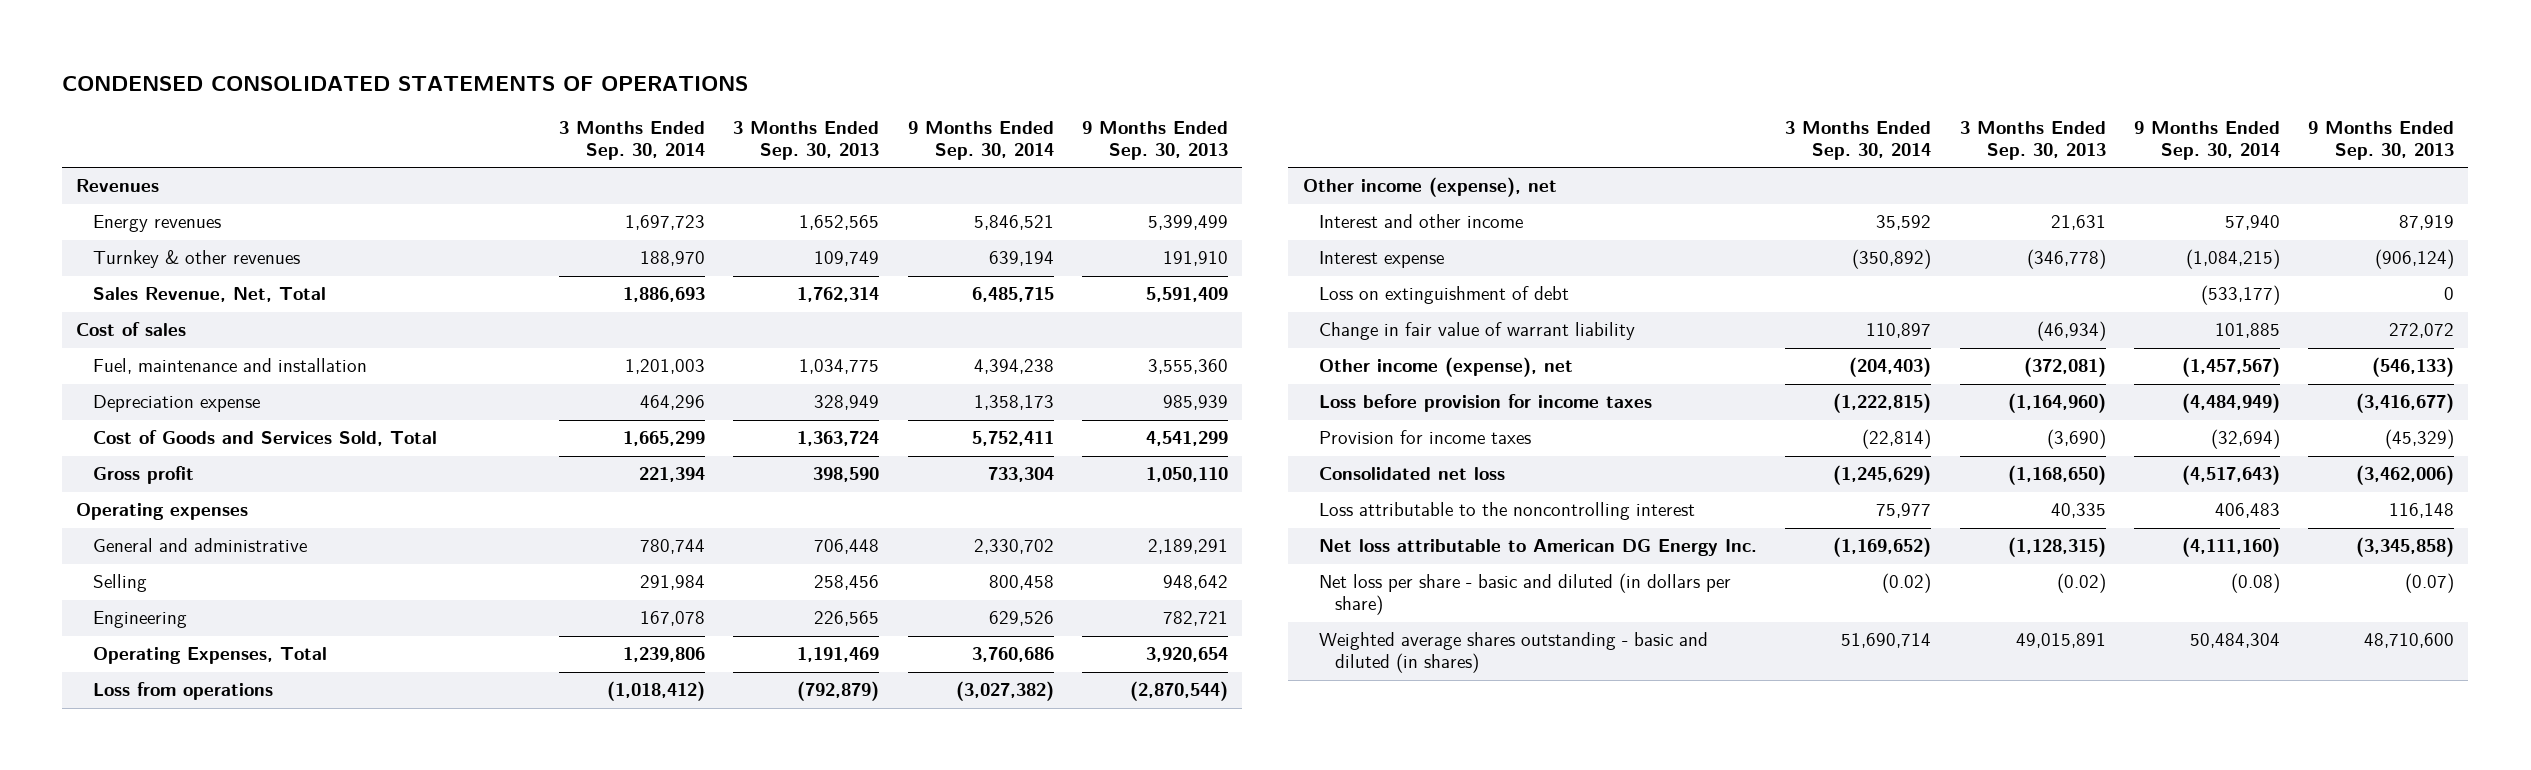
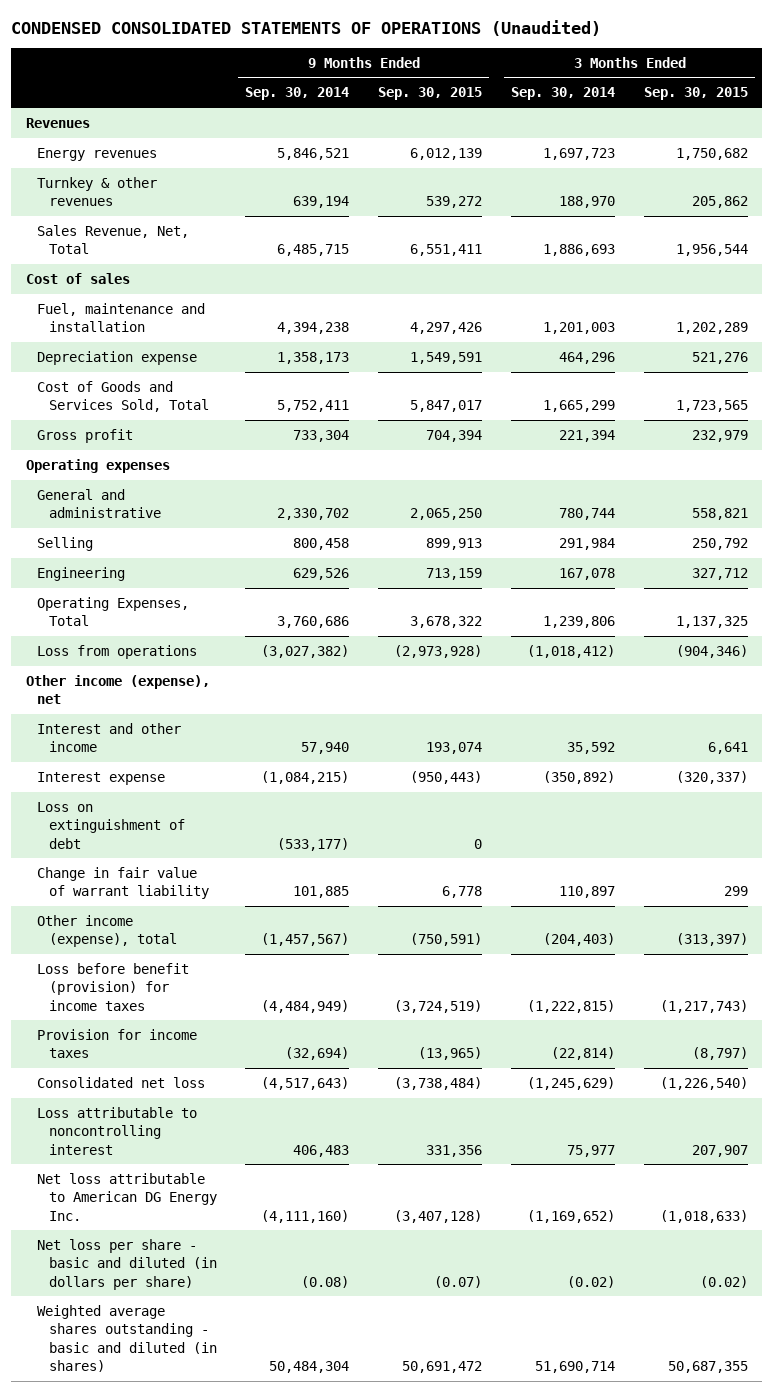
[62,76,749,92] CONDENSED CONSOLIDATED STATEMENTS OF OPERATIONS -> [11,19,602,36] CONDENSED CONSOLIDATED STATEMENTS OF OPERATIONS (Unaudited)
[733,120,880,161] 3 Months Ended Sep. 30, 2013 -> none
[1081,120,1228,161] 9 Months Ended Sep. 30, 2013 -> none
none -> [378,87,483,101] Sep. 30, 2015
none -> [643,87,748,101] Sep. 30, 2015
[1318,357,1573,378] Other income (expense), net -> [37,915,177,948] Other income (expense), total
[1318,394,1652,413] Loss before provision for income taxes -> [37,963,190,1011] Loss before benefit (provision) for income taxes
[1318,502,1695,521] Loss attributable to the noncontrolling interest -> [37,1107,198,1155] Loss attributable to noncontrolling interest

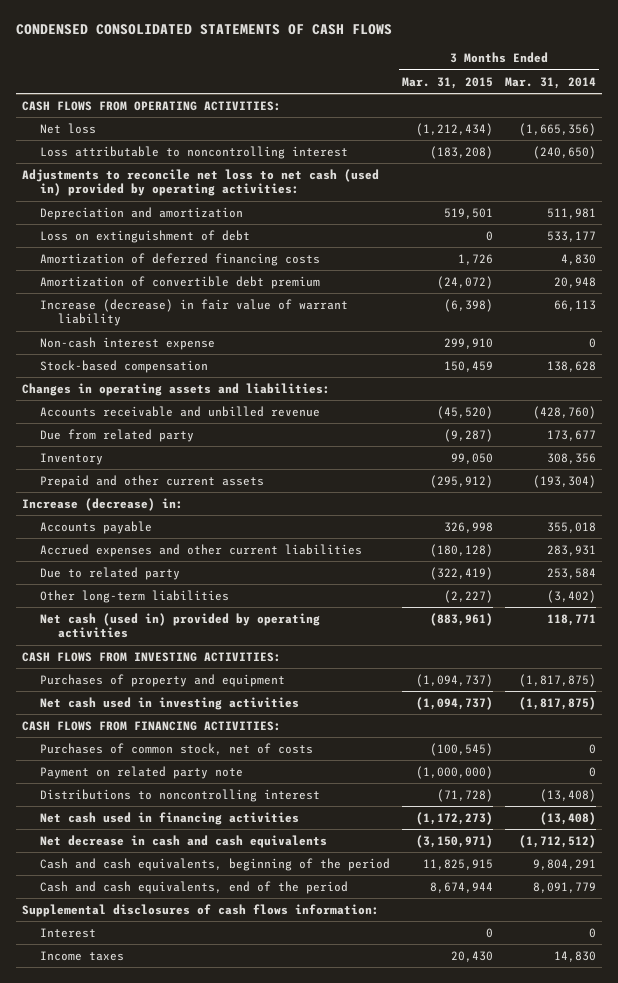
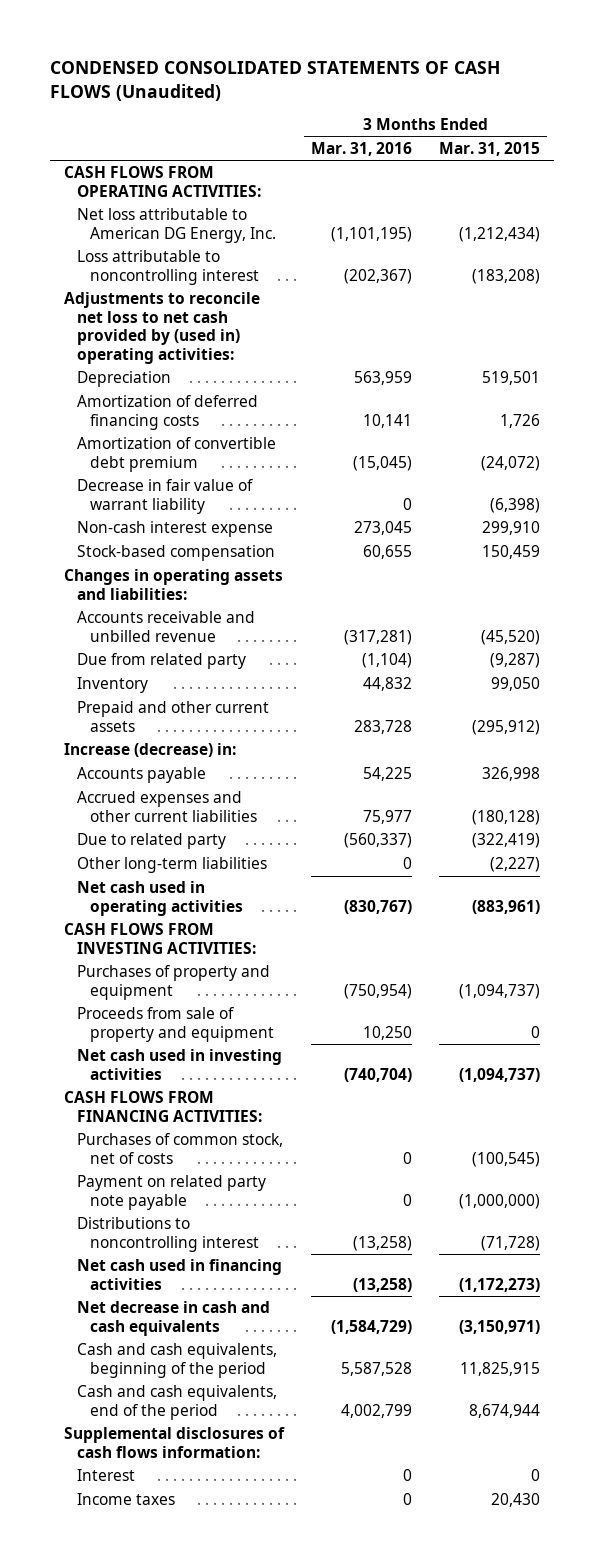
[15,24,392,36] CONDENSED CONSOLIDATED STATEMENTS OF CASH FLOWS -> [50,60,501,101] CONDENSED CONSOLIDATED STATEMENTS OF CASH FLOWS (Unaudited)
[505,76,597,89] Mar. 31, 2014 -> none
none -> [311,141,413,156] Mar. 31, 2016
[39,122,96,134] Net loss -> [77,208,277,243] Net loss attributable to American DG Energy, Inc.
[39,229,250,243] Loss on extinguishment of debt -> none
[21,168,379,197] Adjustments to reconcile net loss to net cash (used in) provided by operating activities: -> [63,292,260,365] Adjustments to reconcile net loss to net cash provided by (used in) operating activities:
[39,206,243,220] Depreciation and amortization -> [77,371,172,388] Depreciation
[39,298,348,327] Increase (decrease) in fair value of warrant liability -> [77,479,254,514] Decrease in fair value of warrant liability
[39,612,320,639] Net cash (used in) provided by operating activities -> [77,881,244,916] Net cash used in operating activities
none -> [77,1007,275,1042] Proceeds from sale of property and equipment
[39,765,243,779] Payment on related party note -> [77,1175,267,1210] Payment on related party note payable

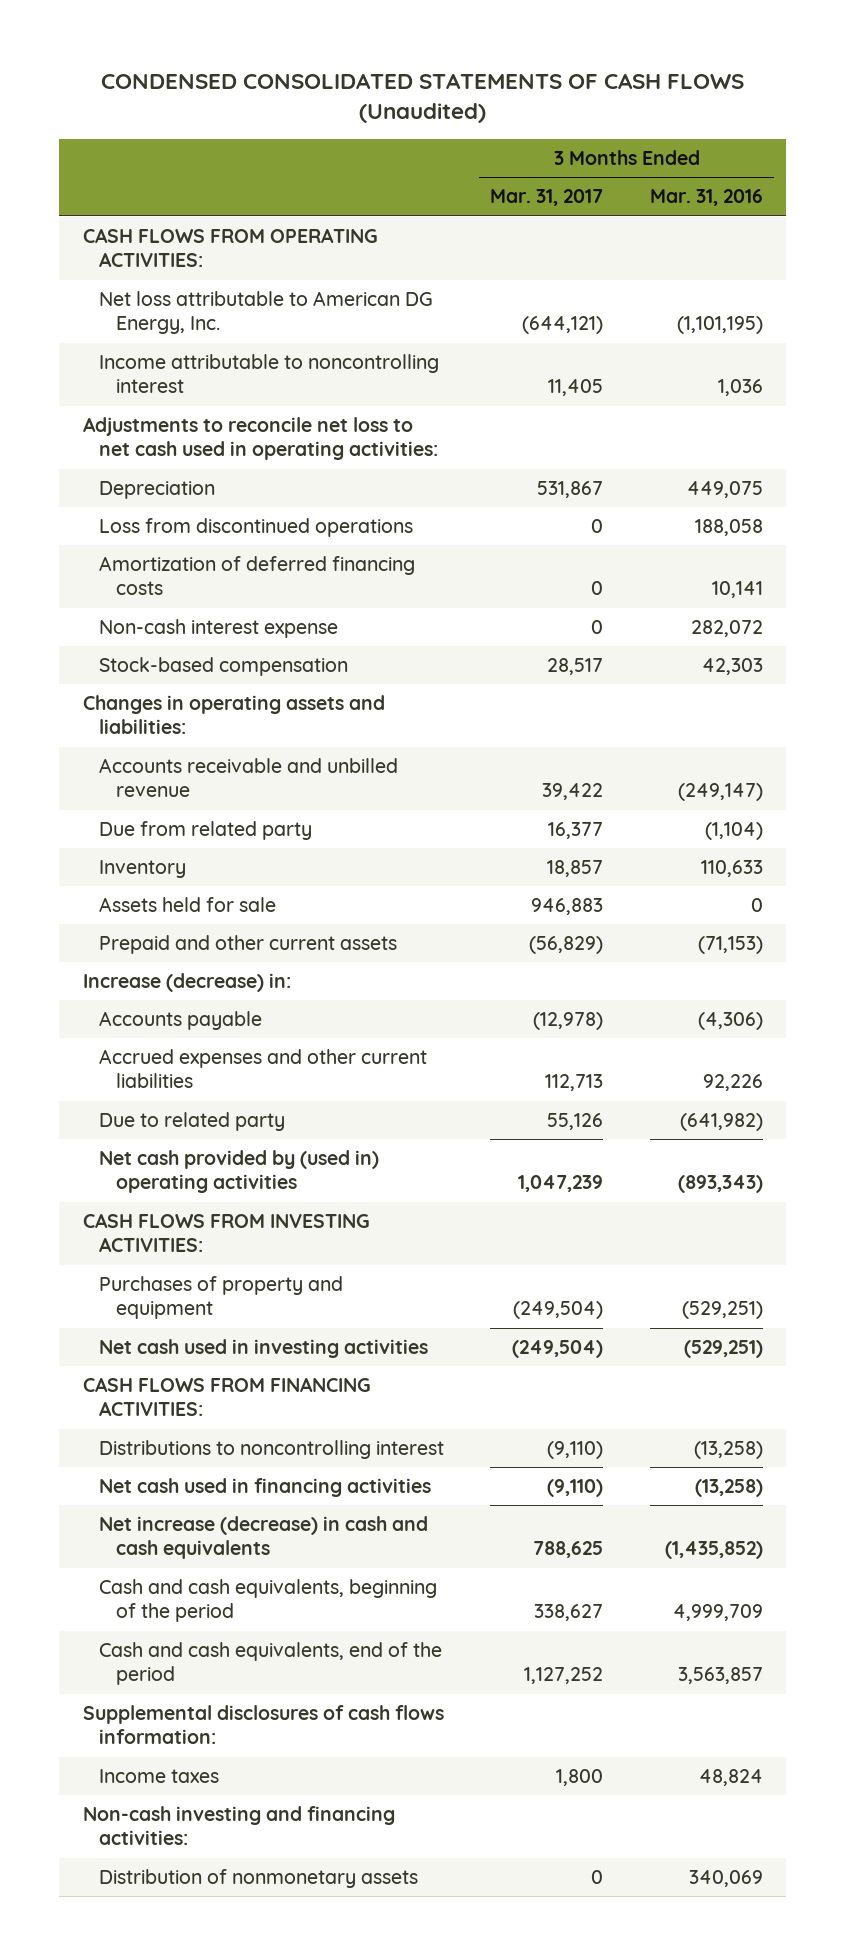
[439,141,541,156] Mar. 31, 2015 -> none
none -> [490,189,604,207] Mar. 31, 2017
[77,250,260,285] Loss attributable to noncontrolling interest -> [99,354,440,394] Income attributable to noncontrolling interest
[344,268,413,284] (202,367) -> [717,379,763,397] 1,036
[63,292,260,365] Adjustments to reconcile net loss to net cash provided by (used in) operating activities: -> [82,417,439,461] Adjustments to reconcile net loss to net cash used in operating activities:
[354,371,413,386] 563,959 -> [686,481,763,499] 449,075
none -> [99,518,414,538] Loss from discontinued operations
[77,437,277,472] Amortization of convertible debt premium -> none
[77,479,254,514] Decrease in fair value of warrant liability -> none
[354,521,413,536] 273,045 -> [690,620,763,638] 282,072
[363,545,413,560] 60,655 -> [701,658,763,676] 42,303
[344,629,413,645] (317,281) -> [677,783,763,802] (249,147)
[363,677,413,692] 44,832 -> [700,860,763,878] 110,633
none -> [99,897,277,913] Assets held for sale
[354,719,413,734] 283,728 -> [697,936,763,955] (71,153)
[77,857,268,874] Other long-term liabilities -> none
[363,767,413,782] 54,225 -> [697,1012,763,1031] (4,306)
[363,809,413,824] 75,977 -> [702,1074,763,1092] 92,226
[344,833,413,849] (560,337) -> [679,1113,763,1132] (641,982)
[77,881,244,916] Net cash used in operating activities -> [99,1150,380,1194] Net cash provided by (used in) operating activities
[344,899,413,914] (830,767) -> [677,1175,763,1194] (893,343)
[77,1007,275,1042] Proceeds from sale of property and equipment -> none
[344,983,413,999] (750,954) -> [681,1301,763,1320] (529,251)
[344,1067,413,1082] (740,704) -> [683,1340,763,1359] (529,251)
[77,1133,284,1164] Purchases of common stock, net of costs -> none
[77,1175,267,1210] Payment on related party note payable -> none
[77,1301,271,1336] Net decrease in cash and cash equivalents -> [99,1516,429,1560] Net increase (decrease) in cash and cash equivalents
[331,1319,413,1334] (1,584,729) -> [664,1541,763,1560] (1,435,852)
[341,1361,413,1376] 5,587,528 -> [672,1604,763,1622] 4,999,709
[341,1403,413,1418] 4,002,799 -> [677,1667,763,1685] 3,563,857
[77,1469,136,1482] Interest -> none
[403,1493,413,1506] 0 -> [698,1769,763,1787] 48,824
none -> [82,1806,395,1846] Non-cash investing and financing activities:
none -> [99,1869,419,1889] Distribution of nonmonetary assets

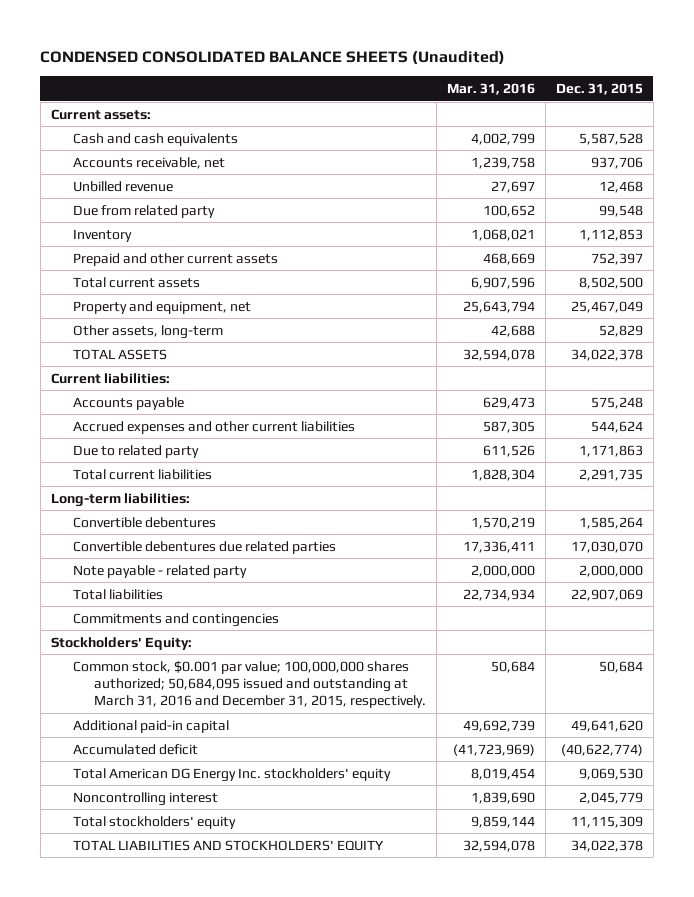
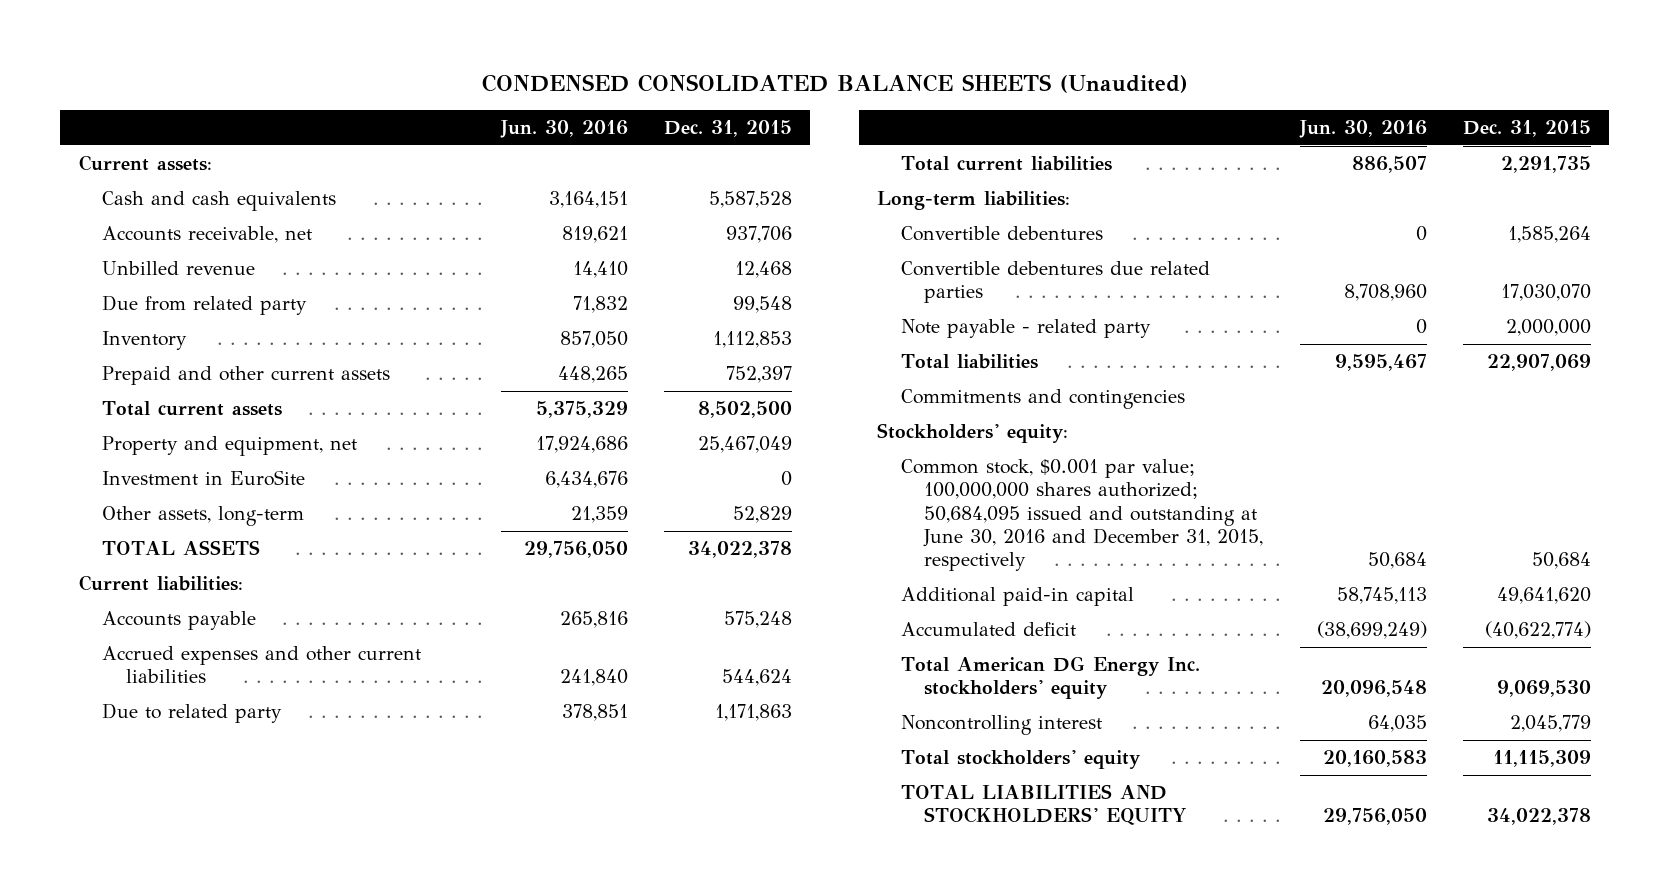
[447,83,536,96] Mar. 31, 2016 -> none
none -> [499,120,628,139] Jun. 30, 2016
none -> [102,470,306,487] Investment in EuroSite
[50,636,192,650] Stockholders' Equity: -> [877,423,1069,444] Stockholders' equity:
[72,660,427,709] Common stock, $0.001 par value; 100,000,000 shares authorized; 50,684,095 issued and outstanding at March 31, 2016 and December 31, 2015, respectively. -> [900,459,1264,572] Common stock, $0.001 par value; 100,000,000 shares authorized; 50,684,095 issued and outstanding at June 30, 2016 and December 31, 2015, respectively

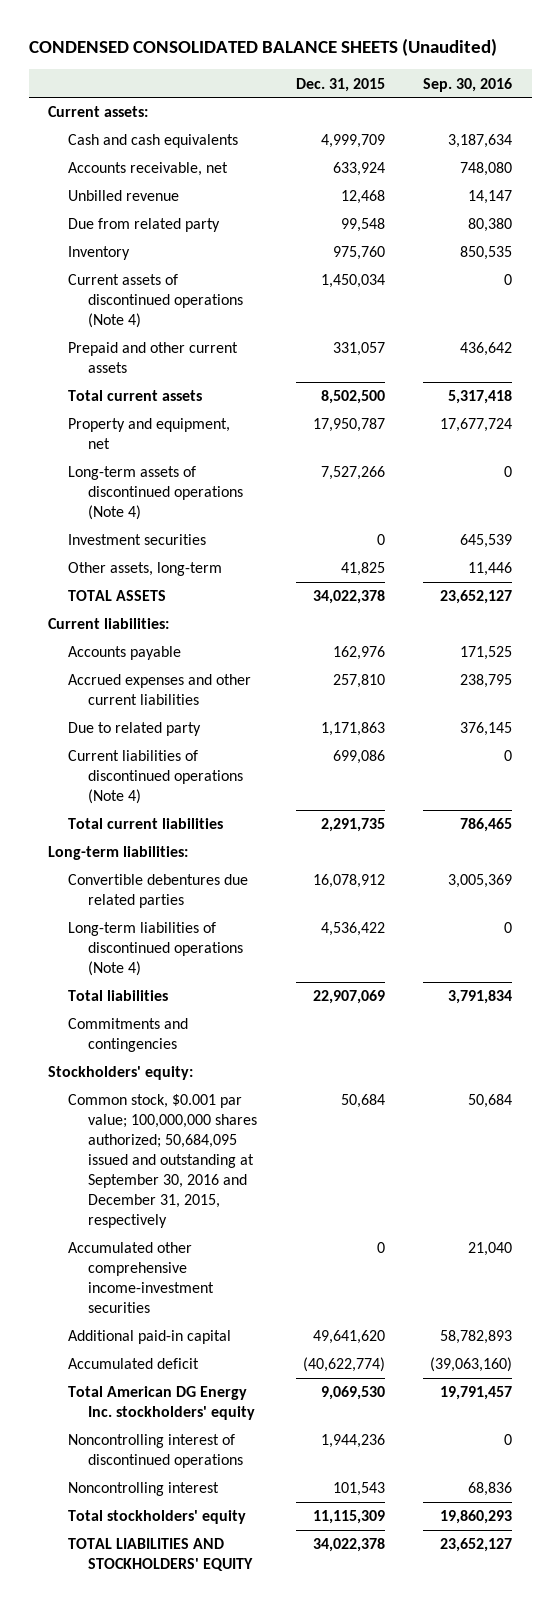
[499,120,628,139] Jun. 30, 2016 -> none
none -> [423,77,513,92] Sep. 30, 2016
[709,191,793,209] 5,587,528 -> [320,134,385,149] 4,999,709
[726,226,793,244] 937,706 -> [332,162,385,177] 633,924
[713,331,793,349] 1,112,853 -> [332,246,385,261] 975,760
none -> [68,274,244,329] Current assets of discontinued operations (Note 4)
[726,366,793,384] 752,397 -> [332,342,385,357] 331,057
[102,470,306,487] Investment in EuroSite -> none
[698,436,793,454] 25,467,049 -> [312,418,385,433] 17,950,787
none -> [68,466,244,521] Long-term assets of discontinued operations (Note 4)
none -> [68,534,207,546] Investment securities
[733,506,793,524] 52,829 -> [340,562,385,577] 41,825
[724,611,793,629] 575,248 -> [332,646,385,661] 162,976
[722,669,793,687] 544,624 -> [332,674,385,689] 257,810
none -> [68,750,244,805] Current liabilities of discontinued operations (Note 4)
[900,226,1103,242] Convertible debentures -> none
[900,319,1151,339] Note payable - related party -> none
[1500,284,1591,302] 17,030,070 -> [312,874,385,889] 16,078,912
none -> [68,922,244,977] Long-term liabilities of discontinued operations (Note 4)
[900,459,1264,572] Common stock, $0.001 par value; 100,000,000 shares authorized; 50,684,095 issued and outstanding at June 30, 2016 and December 31, 2015, respectively -> [68,1094,258,1229] Common stock, $0.001 par value; 100,000,000 shares authorized; 50,684,095 issued and outstanding at September 30, 2016 and December 31, 2015, respectively
none -> [68,1242,215,1314] Accumulated other comprehensive income-investment securities
none -> [68,1434,244,1469] Noncontrolling interest of discontinued operations
[1509,715,1591,733] 2,045,779 -> [332,1482,385,1497] 101,543

